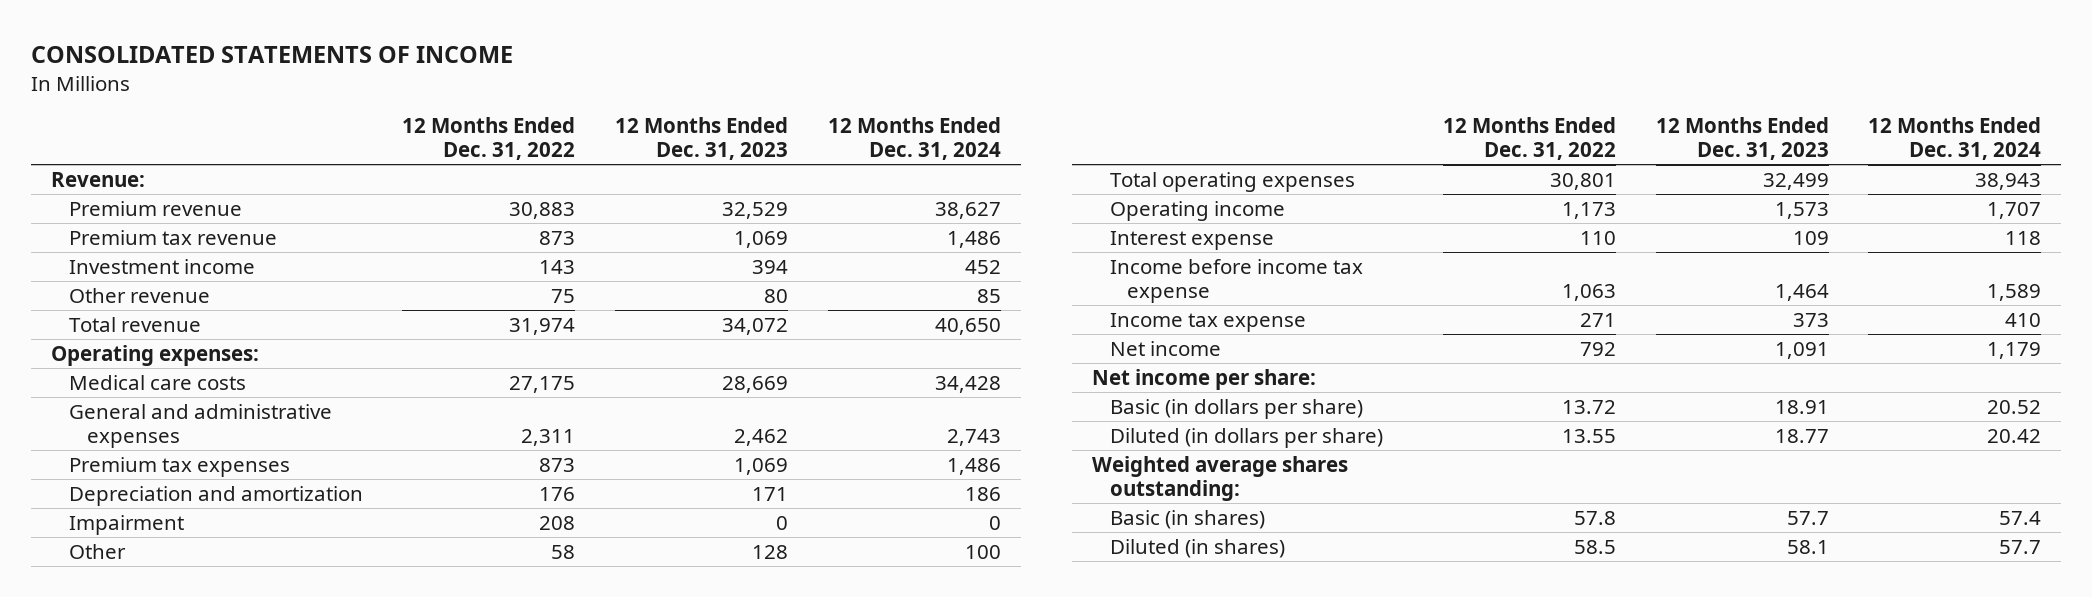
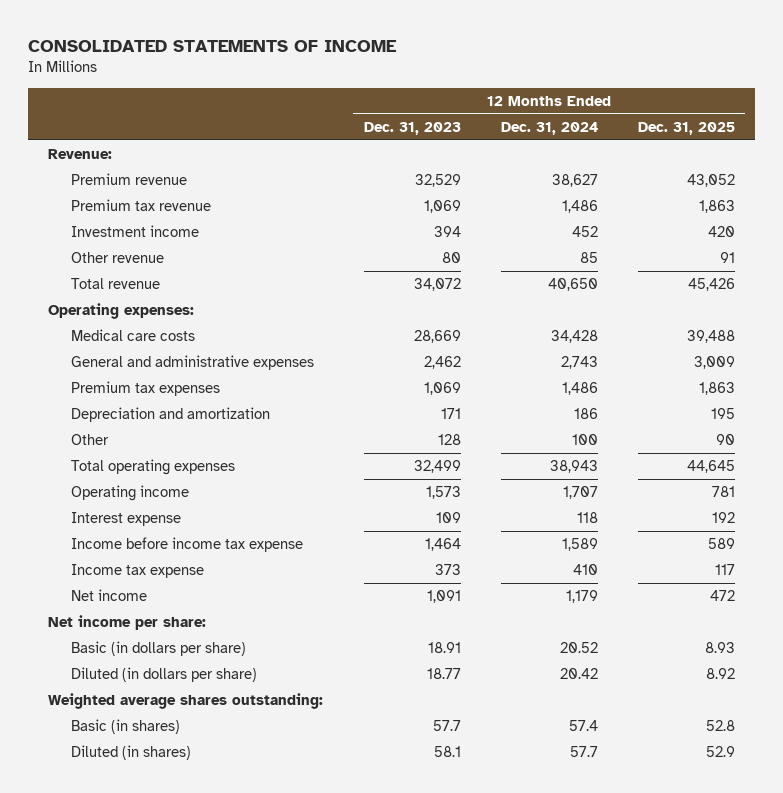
[402,117,576,161] 12 Months Ended Dec. 31, 2022 -> none
none -> [637,121,735,135] Dec. 31, 2025
[68,514,184,535] Impairment -> none

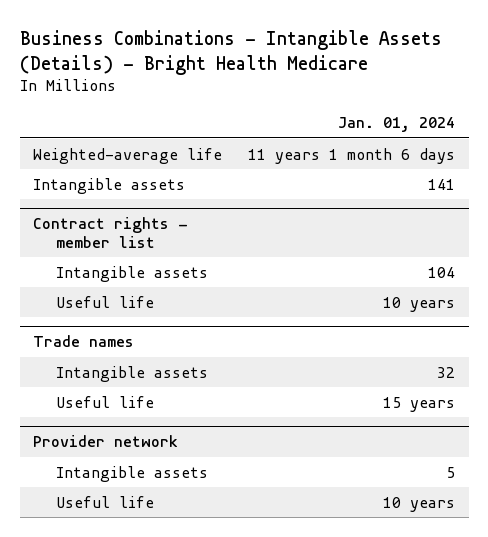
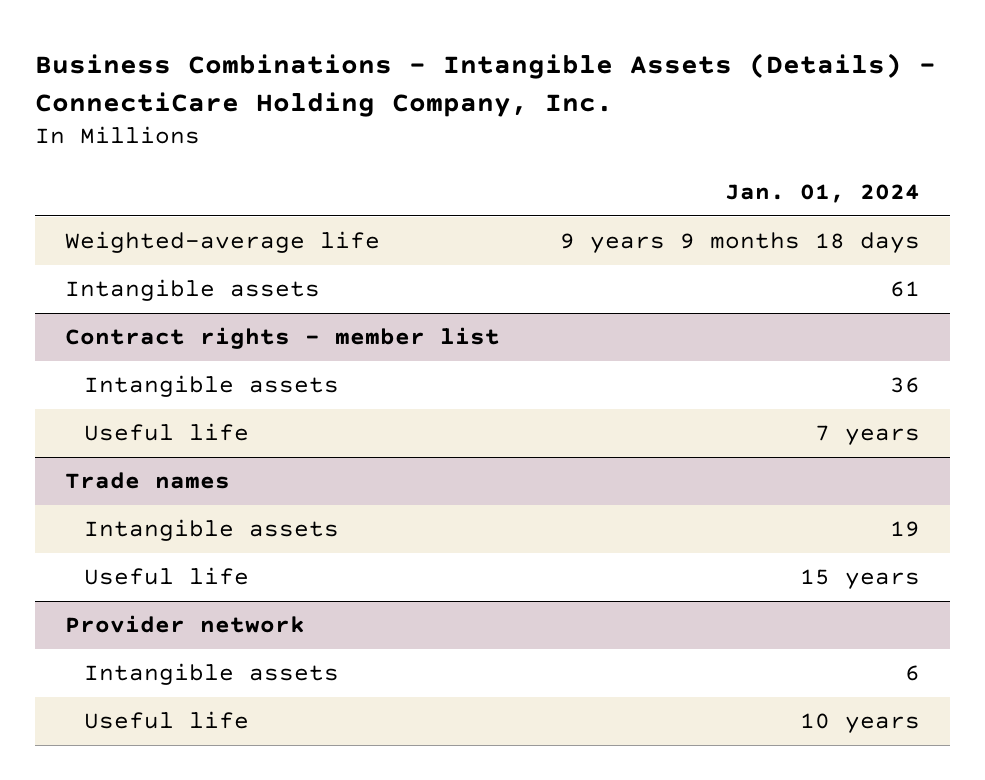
[19,29,442,75] Business Combinations - Intangible Assets (Details) - Bright Health Medicare -> [35,52,937,117] Business Combinations - Intangible Assets (Details) - ConnectiCare Holding Company, Inc.
[248,147,456,164] 11 years 1 month 6 days -> [559,232,920,254] 9 years 9 months 18 days
[428,178,456,190] 141 -> [889,281,920,298] 61
[428,266,456,278] 104 -> [889,377,920,394] 36
[383,296,456,312] 10 years -> [814,425,920,446] 7 years
[437,366,456,378] 32 -> [889,521,920,538] 19
[446,466,456,478] 5 -> [904,665,920,682] 6

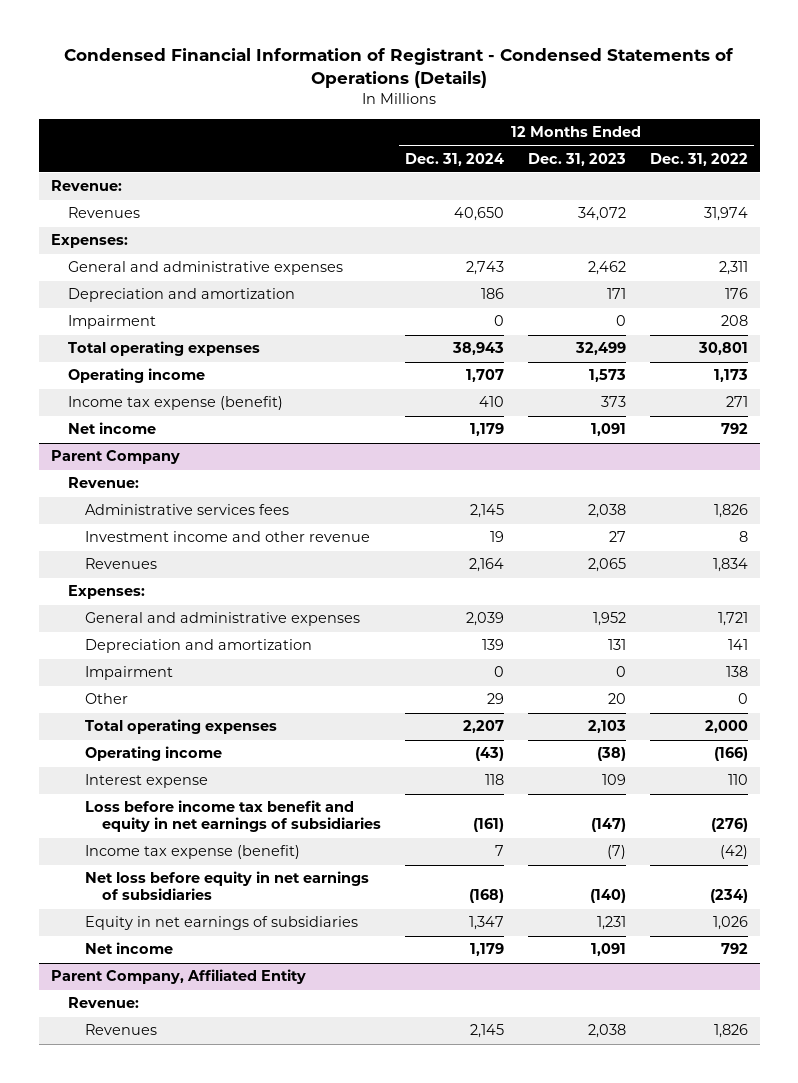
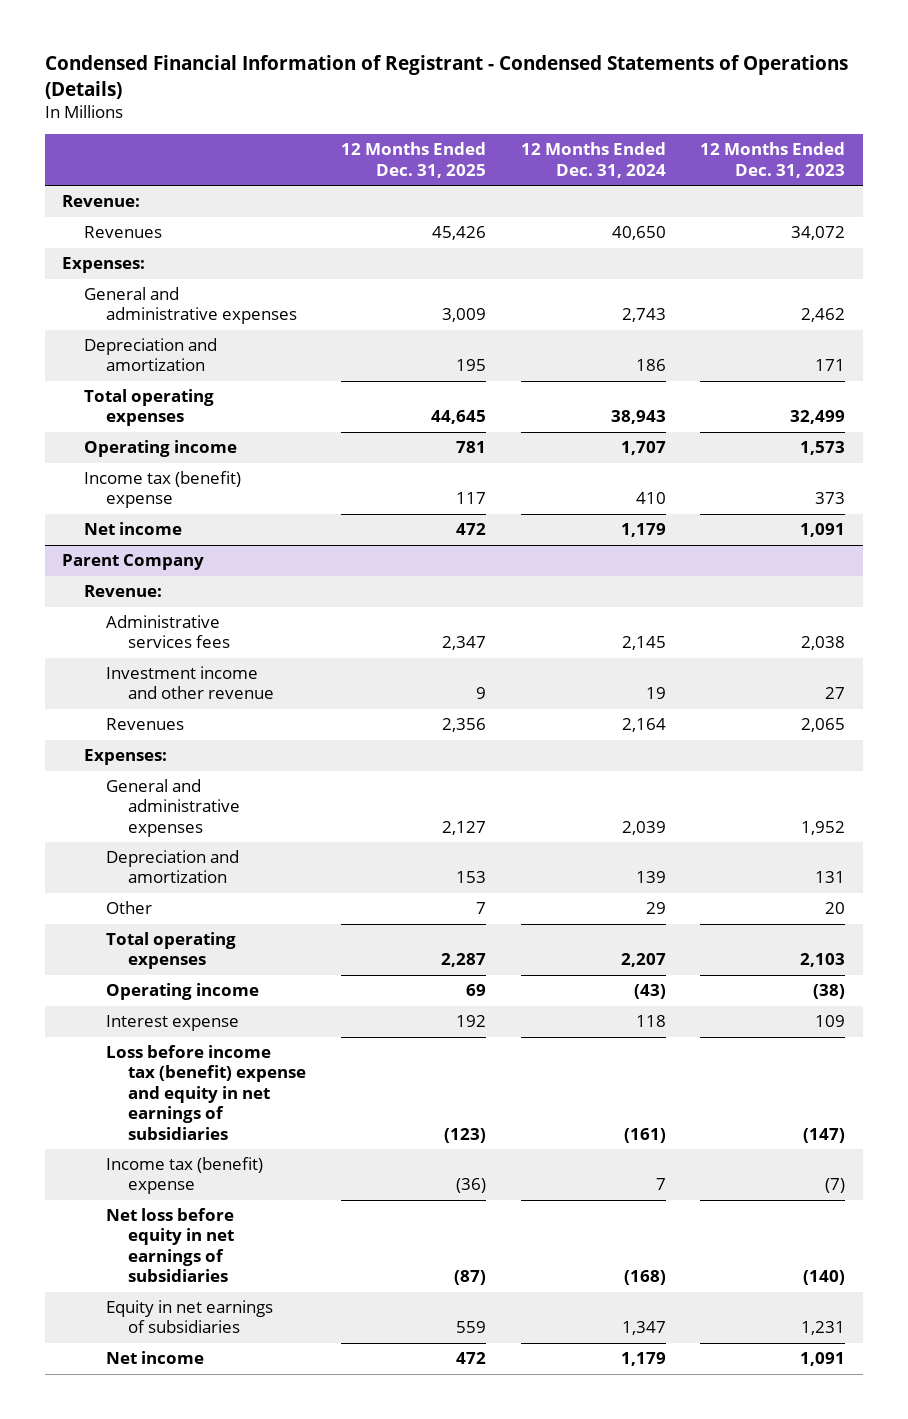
[649,152,748,166] Dec. 31, 2022 -> none
none -> [340,142,486,178] 12 Months Ended Dec. 31, 2025
[67,315,156,330] Impairment -> none
[67,396,283,411] Income tax expense (benefit) -> [84,471,242,509] Income tax (benefit) expense
[85,666,174,681] Impairment -> none
[85,800,382,833] Loss before income tax benefit and equity in net earnings of subsidiaries -> [106,1045,307,1140] Loss before income tax (benefit) expense and equity in net earnings of subsidiaries
[85,845,301,860] Income tax expense (benefit) -> [106,1157,264,1195] Income tax (benefit) expense
[50,969,306,985] Parent Company, Affiliated Entity -> none
[67,997,139,1009] Revenue: -> none
[85,1024,158,1036] Revenues -> none

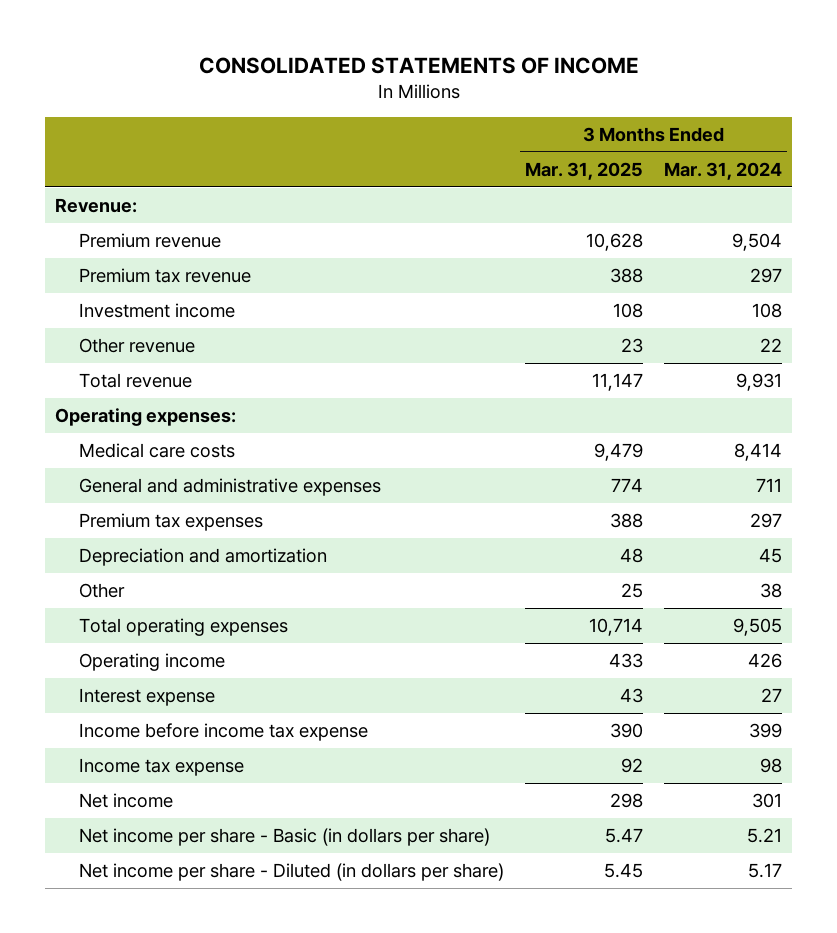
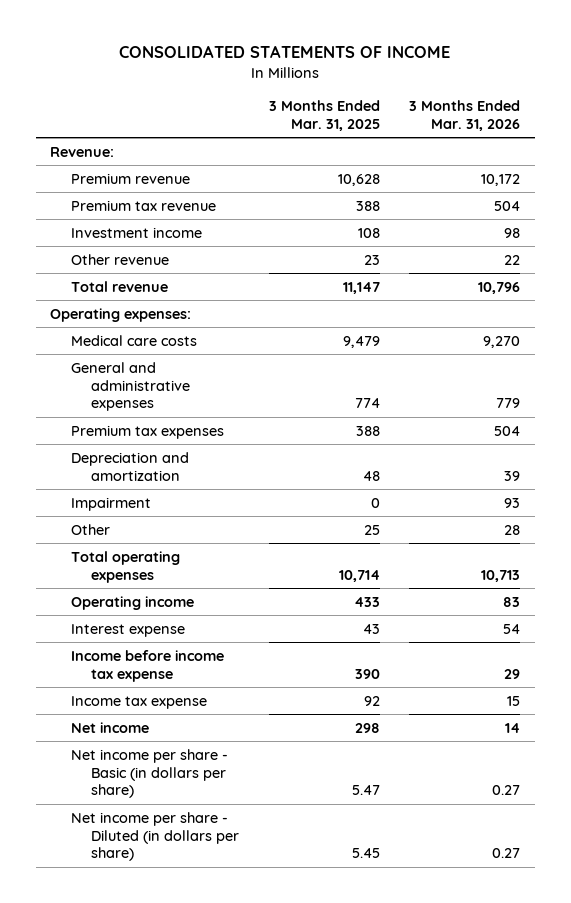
[664,161,783,180] Mar. 31, 2024 -> none
none -> [409,99,521,131] 3 Months Ended Mar. 31, 2026
none -> [70,496,151,511] Impairment

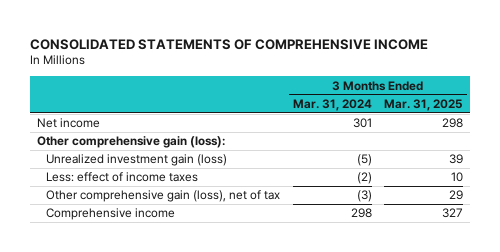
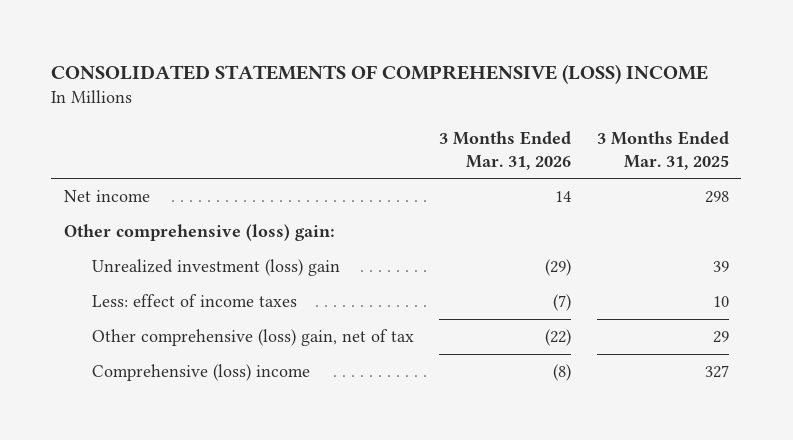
[30,38,429,50] CONSOLIDATED STATEMENTS OF COMPREHENSIVE INCOME -> [51,63,709,84] CONSOLIDATED STATEMENTS OF COMPREHENSIVE (LOSS) INCOME
[292,98,372,111] Mar. 31, 2024 -> none
none -> [439,131,572,170] 3 Months Ended Mar. 31, 2026
[36,136,225,149] Other comprehensive gain (loss): -> [63,224,335,242] Other comprehensive (loss) gain:
[45,154,227,167] Unrealized investment gain (loss) -> [91,259,340,277] Unrealized investment (loss) gain
[45,190,280,203] Other comprehensive gain (loss), net of tax -> [91,329,414,347] Other comprehensive (loss) gain, net of tax
[45,208,175,221] Comprehensive income -> [91,364,310,382] Comprehensive (loss) income

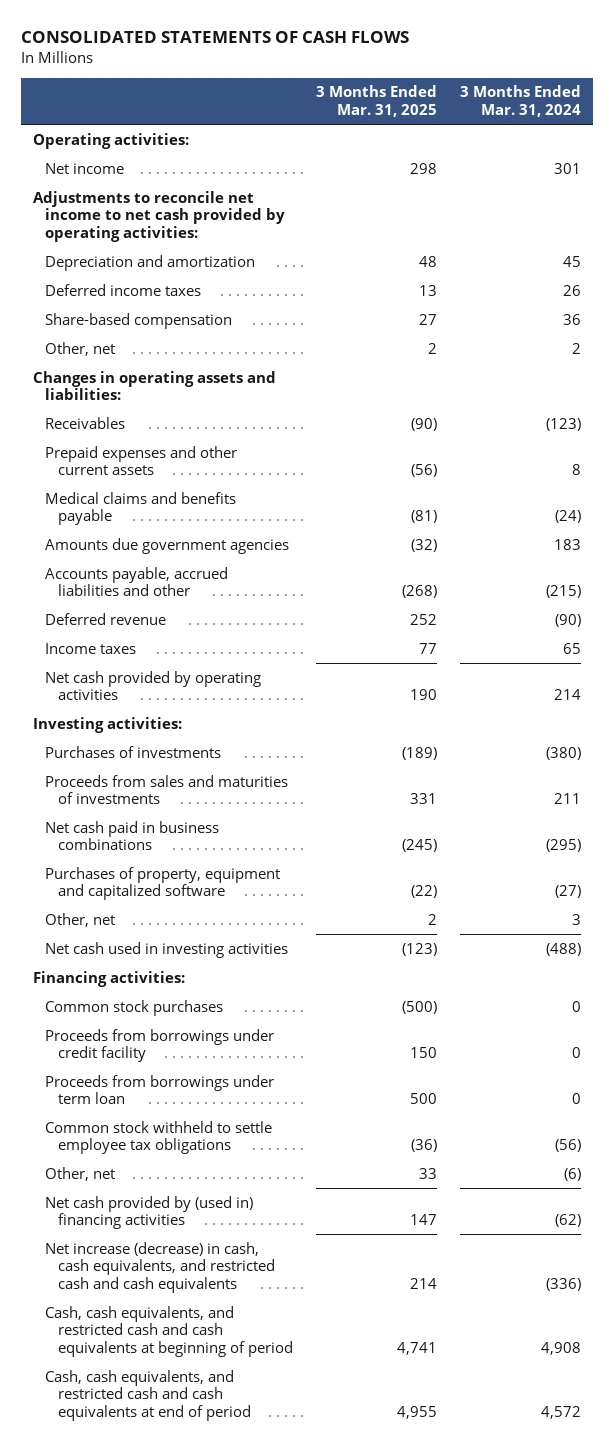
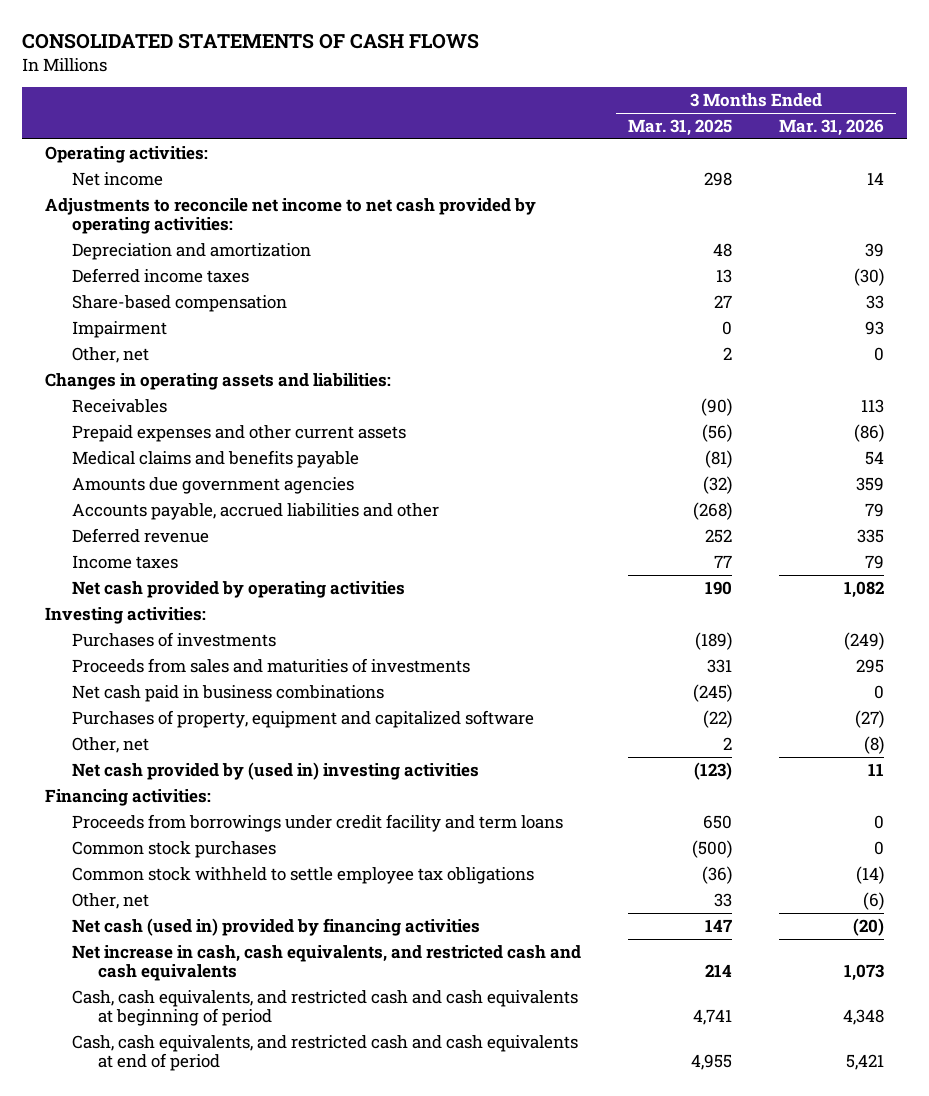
[460,85,582,117] 3 Months Ended Mar. 31, 2024 -> none
none -> [778,118,884,136] Mar. 31, 2026
none -> [71,320,167,338] Impairment
[45,941,289,958] Net cash used in investing activities -> [71,761,479,780] Net cash provided by (used in) investing activities
none -> [71,813,563,832] Proceeds from borrowings under credit facility and term loans
[45,1028,275,1063] Proceeds from borrowings under credit facility -> none
[45,1074,275,1105] Proceeds from borrowings under term loan -> none
[45,1195,254,1230] Net cash provided by (used in) financing activities -> [71,917,480,936] Net cash (used in) provided by financing activities
[45,1241,275,1293] Net increase (decrease) in cash, cash equivalents, and restricted cash and cash equivalents -> [71,944,581,982] Net increase in cash, cash equivalents, and restricted cash and cash equivalents

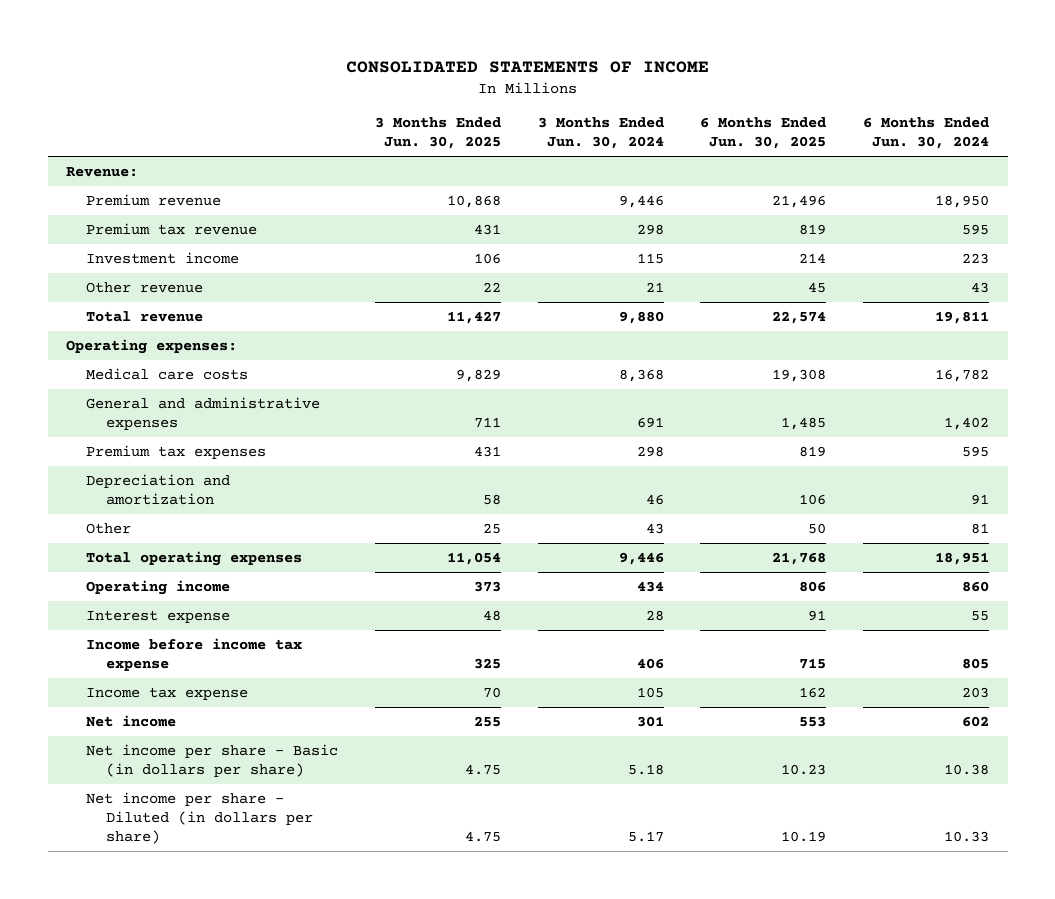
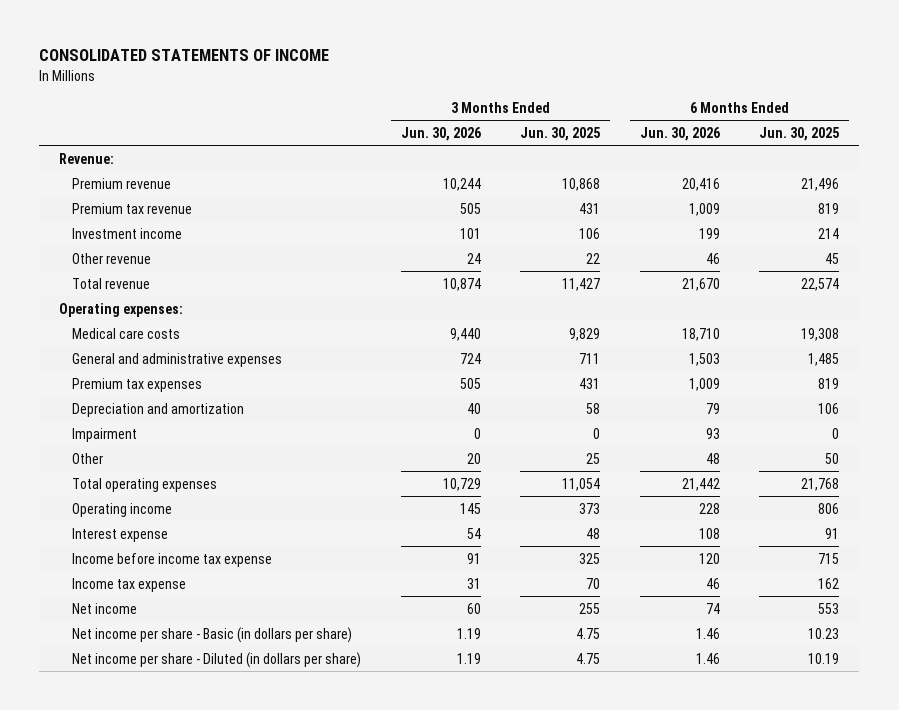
[537,117,664,150] 3 Months Ended Jun. 30, 2024 -> none
[863,117,990,150] 6 Months Ended Jun. 30, 2024 -> none
none -> [400,126,481,141] Jun. 30, 2026
none -> [639,126,720,141] Jun. 30, 2026
none -> [72,427,138,442] Impairment

